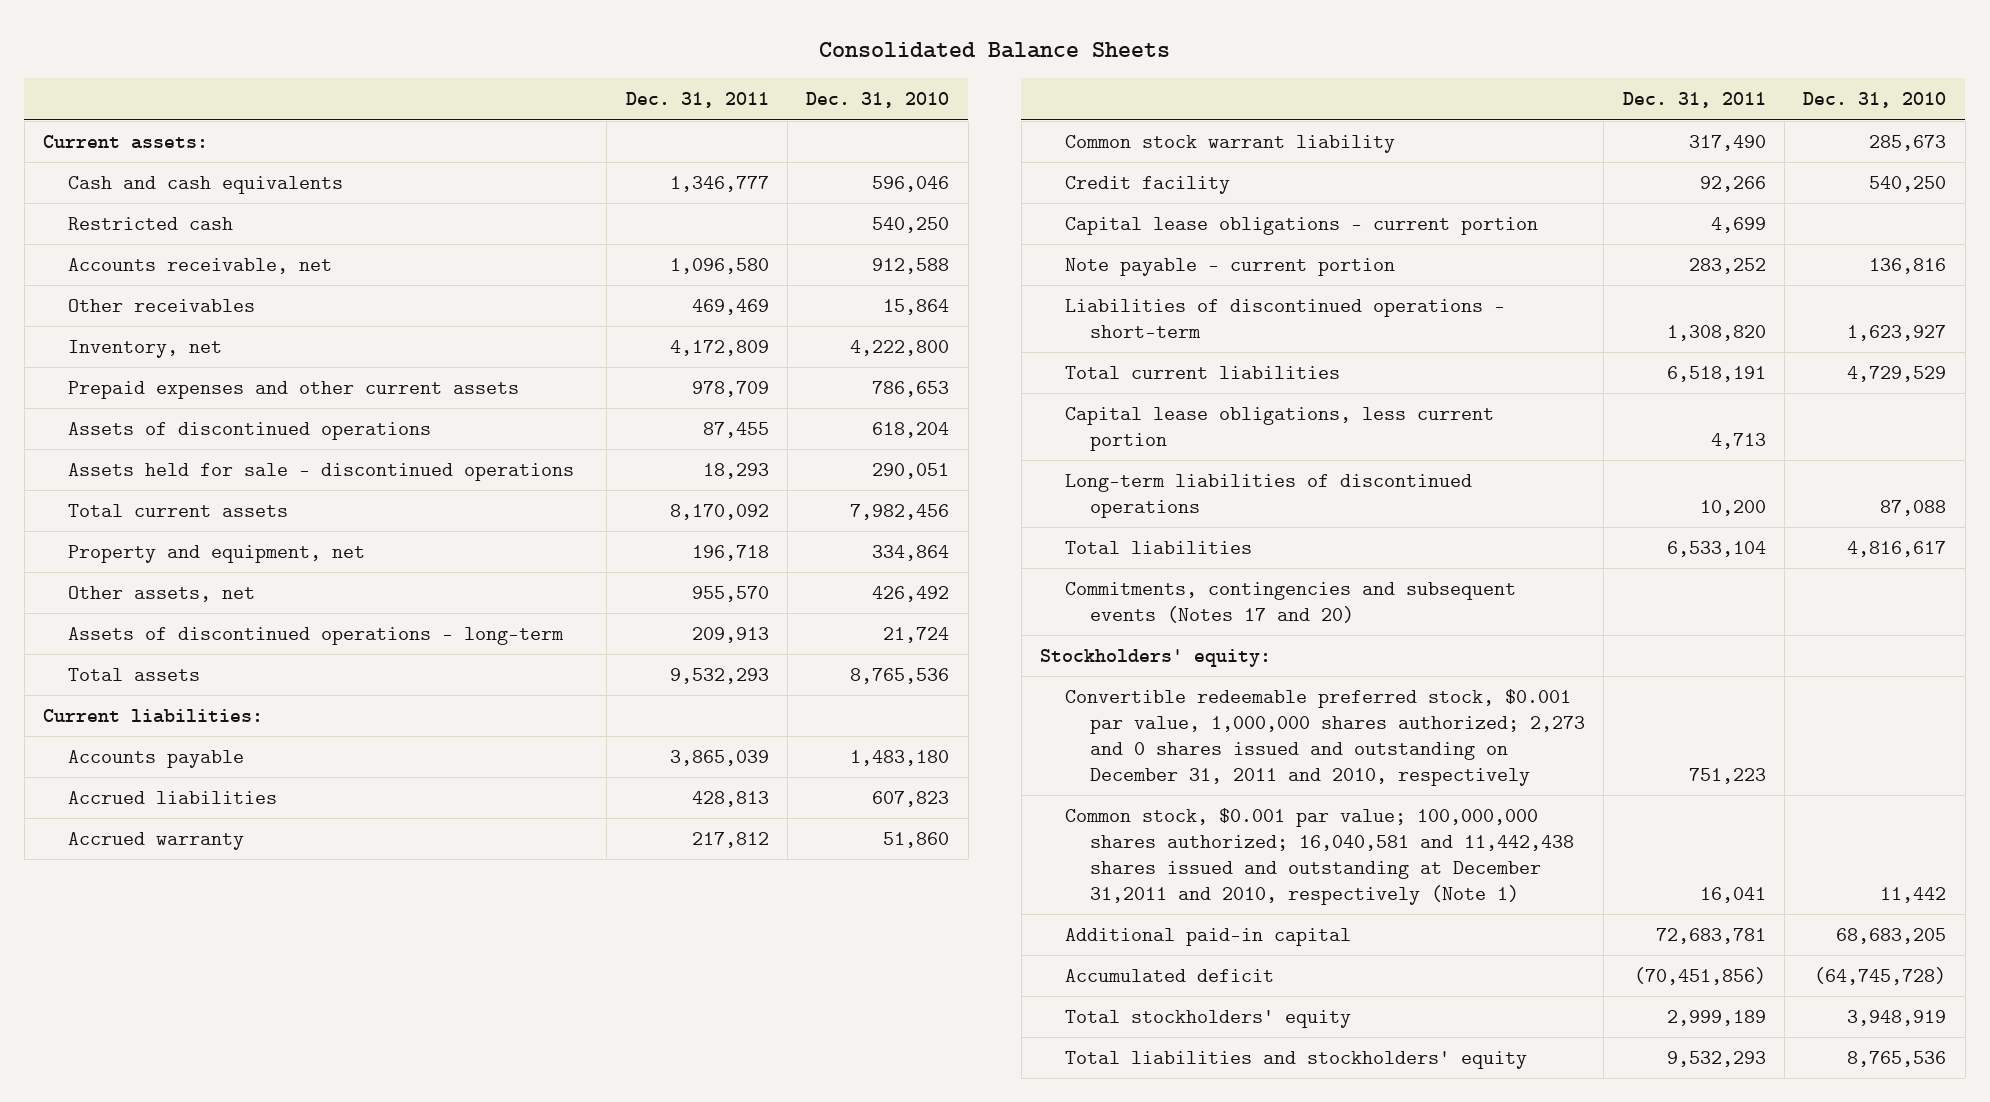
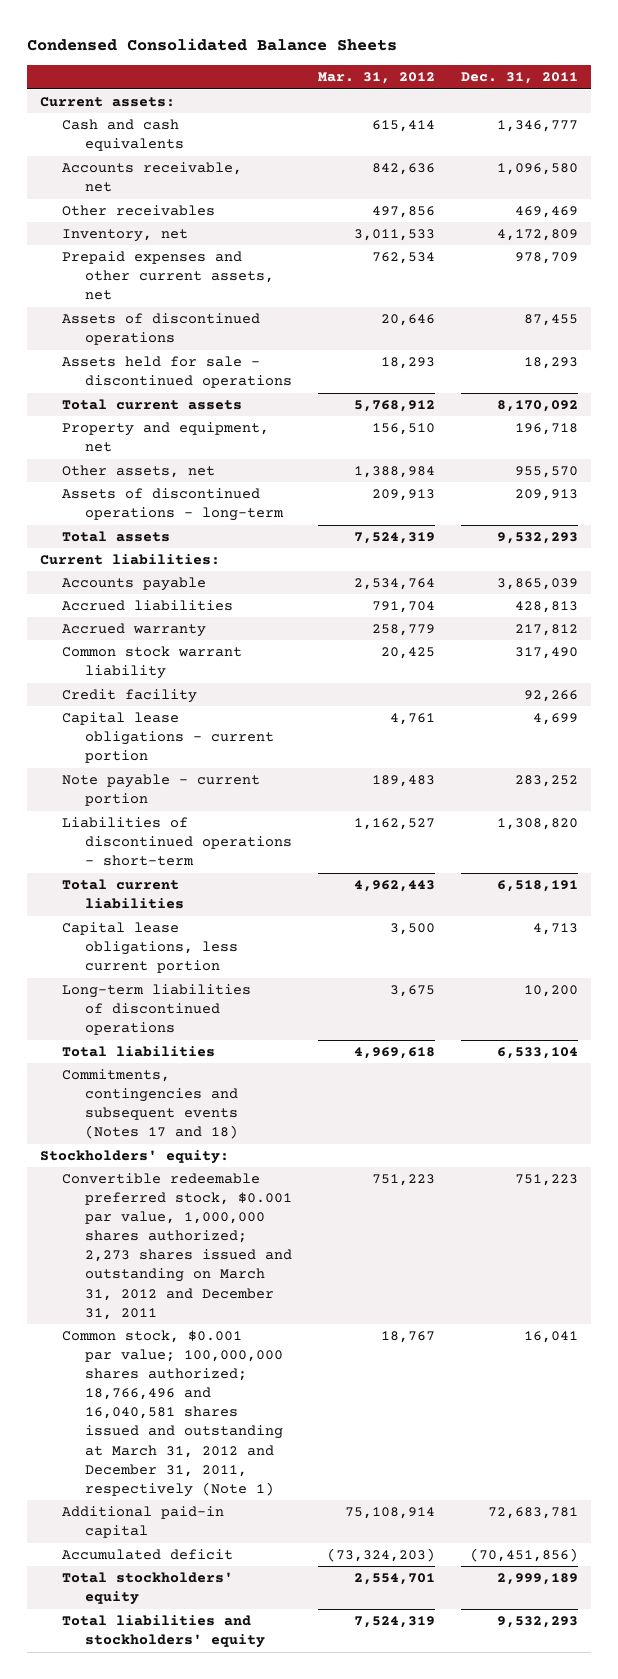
[818,41,1170,58] Consolidated Balance Sheets -> [26,38,397,52] Condensed Consolidated Balance Sheets
[806,92,950,109] Dec. 31, 2010 -> none
none -> [317,72,435,85] Mar. 31, 2012
[67,217,233,231] Restricted cash -> none
[67,381,519,400] Prepaid expenses and other current assets -> [62,251,274,301] Prepaid expenses and other current assets, net
[1064,582,1516,624] Commitments, contingencies and subsequent events (Notes 17 and 20) -> [62,1069,238,1140] Commitments, contingencies and subsequent events (Notes 17 and 18)
[1064,689,1585,787] Convertible redeemable preferred stock, $0.001 par value, 1,000,000 shares authorized; 2,273 and 0 shares issued and outstanding on December 31, 2011 and 2010, respectively -> [62,1173,292,1320] Convertible redeemable preferred stock, $0.001 par value, 1,000,000 shares authorized; 2,273 shares issued and outstanding on March 31, 2012 and December 31, 2011
[1064,808,1574,906] Common stock, $0.001 par value; 100,000,000 shares authorized; 16,040,581 and 11,442,438 shares issued and outstanding at December 31,2011 and 2010, respectively (Note 1) -> [62,1330,283,1497] Common stock, $0.001 par value; 100,000,000 shares authorized; 18,766,496 and 16,040,581 shares issued and outstanding at March 31, 2012 and December 31, 2011, respectively (Note 1)

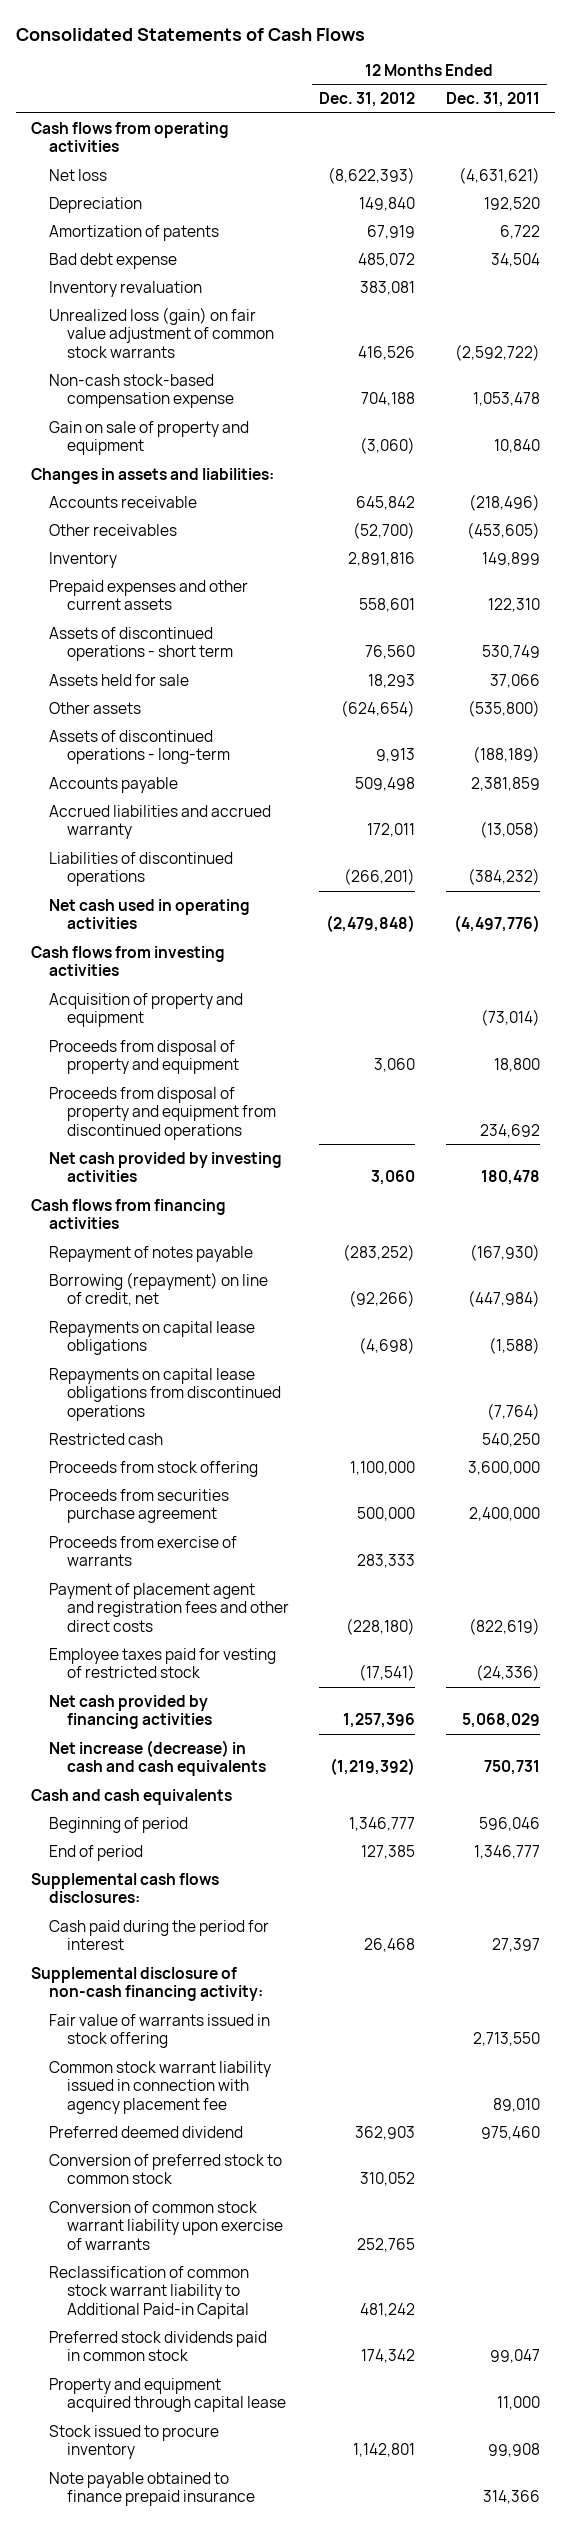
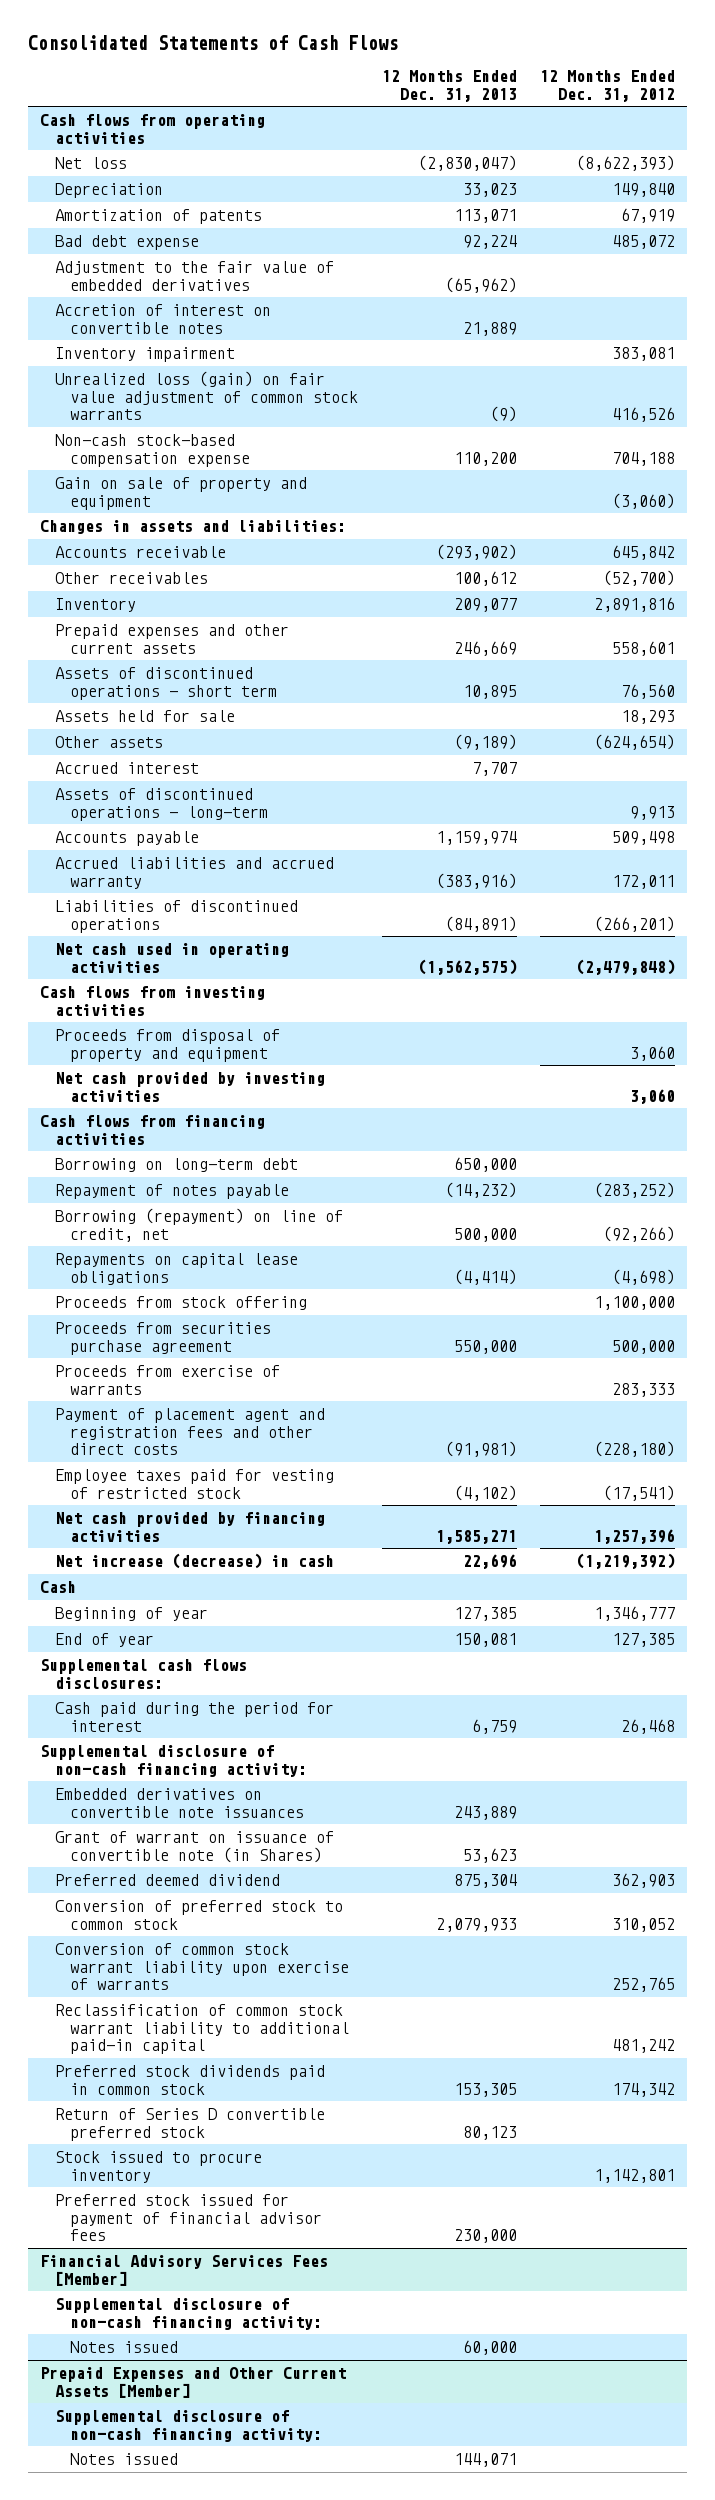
[445,92,540,108] Dec. 31, 2011 -> none
none -> [381,70,517,102] 12 Months Ended Dec. 31, 2013
none -> [55,261,335,291] Adjustment to the fair value of embedded derivatives
none -> [55,304,272,334] Accretion of interest on convertible notes
[49,280,203,297] Inventory revaluation -> [55,347,236,363] Inventory impairment
none -> [55,762,200,775] Accrued interest
[49,992,244,1028] Acquisition of property and equipment -> none
[49,1086,276,1140] Proceeds from disposal of property and equipment from discontinued operations -> none
none -> [55,1158,299,1173] Borrowing on long-term debt
[49,1367,281,1421] Repayments on capital lease obligations from discontinued operations -> none
[49,1432,164,1445] Restricted cash -> none
[31,1788,233,1805] Cash and cash equivalents -> none
[49,1739,266,1777] Net increase (decrease) in cash and cash equivalents -> [55,1553,335,1570] Net increase (decrease) in cash
none -> [40,1581,77,1594] Cash
[49,1816,189,1833] Beginning of period -> [55,1607,209,1622] Beginning of year
[49,1844,144,1861] End of period -> [55,1633,155,1648] End of year
[49,2013,271,2049] Fair value of warrants issued in stock offering -> none
[49,2060,272,2114] Common stock warrant liability issued in connection with agency placement fee -> none
none -> [55,1788,305,1818] Embedded derivatives on convertible note issuances
none -> [55,1831,335,1863] Grant of warrant on issuance of convertible note (in Shares)
[49,2265,250,2319] Reclassification of common stock warrant liability to Additional Paid-in Capital -> [55,2004,350,2055] Reclassification of common stock warrant liability to additional paid-in capital
[49,2377,286,2413] Property and equipment acquired through capital lease -> none
none -> [55,2108,326,2141] Return of Series D convertible preferred stock
none -> [55,2194,323,2242] Preferred stock issued for payment of financial advisor fees
none -> [40,2255,329,2286] Financial Advisory Services Fees [Member]
none -> [55,2298,323,2330] Supplemental disclosure of non-cash financing activity:
[49,2471,255,2507] Note payable obtained to finance prepaid insurance -> [70,2341,179,2354] Notes issued
none -> [40,2367,347,2398] Prepaid Expenses and Other Current Assets [Member]
none -> [55,2410,323,2442] Supplemental disclosure of non-cash financing activity:
none -> [70,2453,179,2466] Notes issued

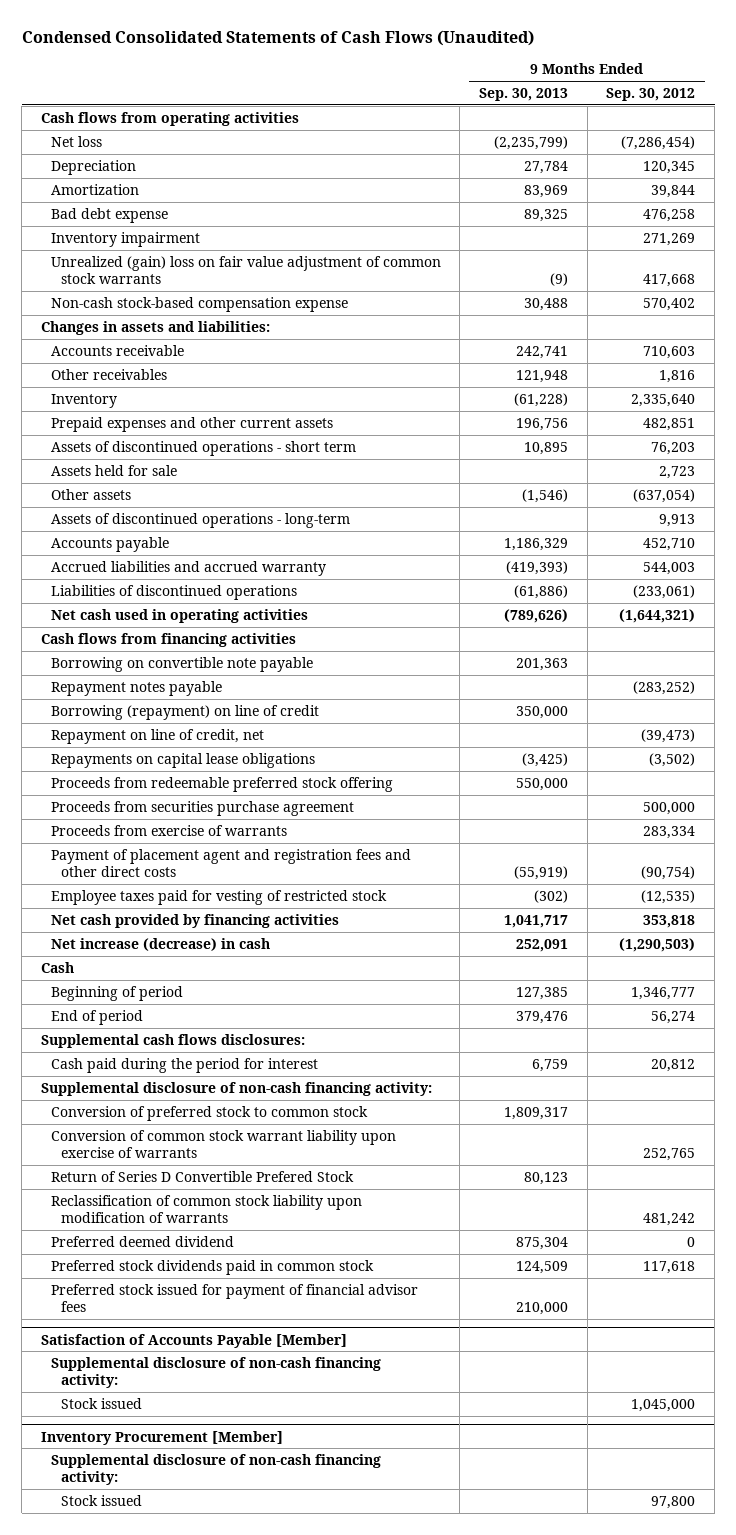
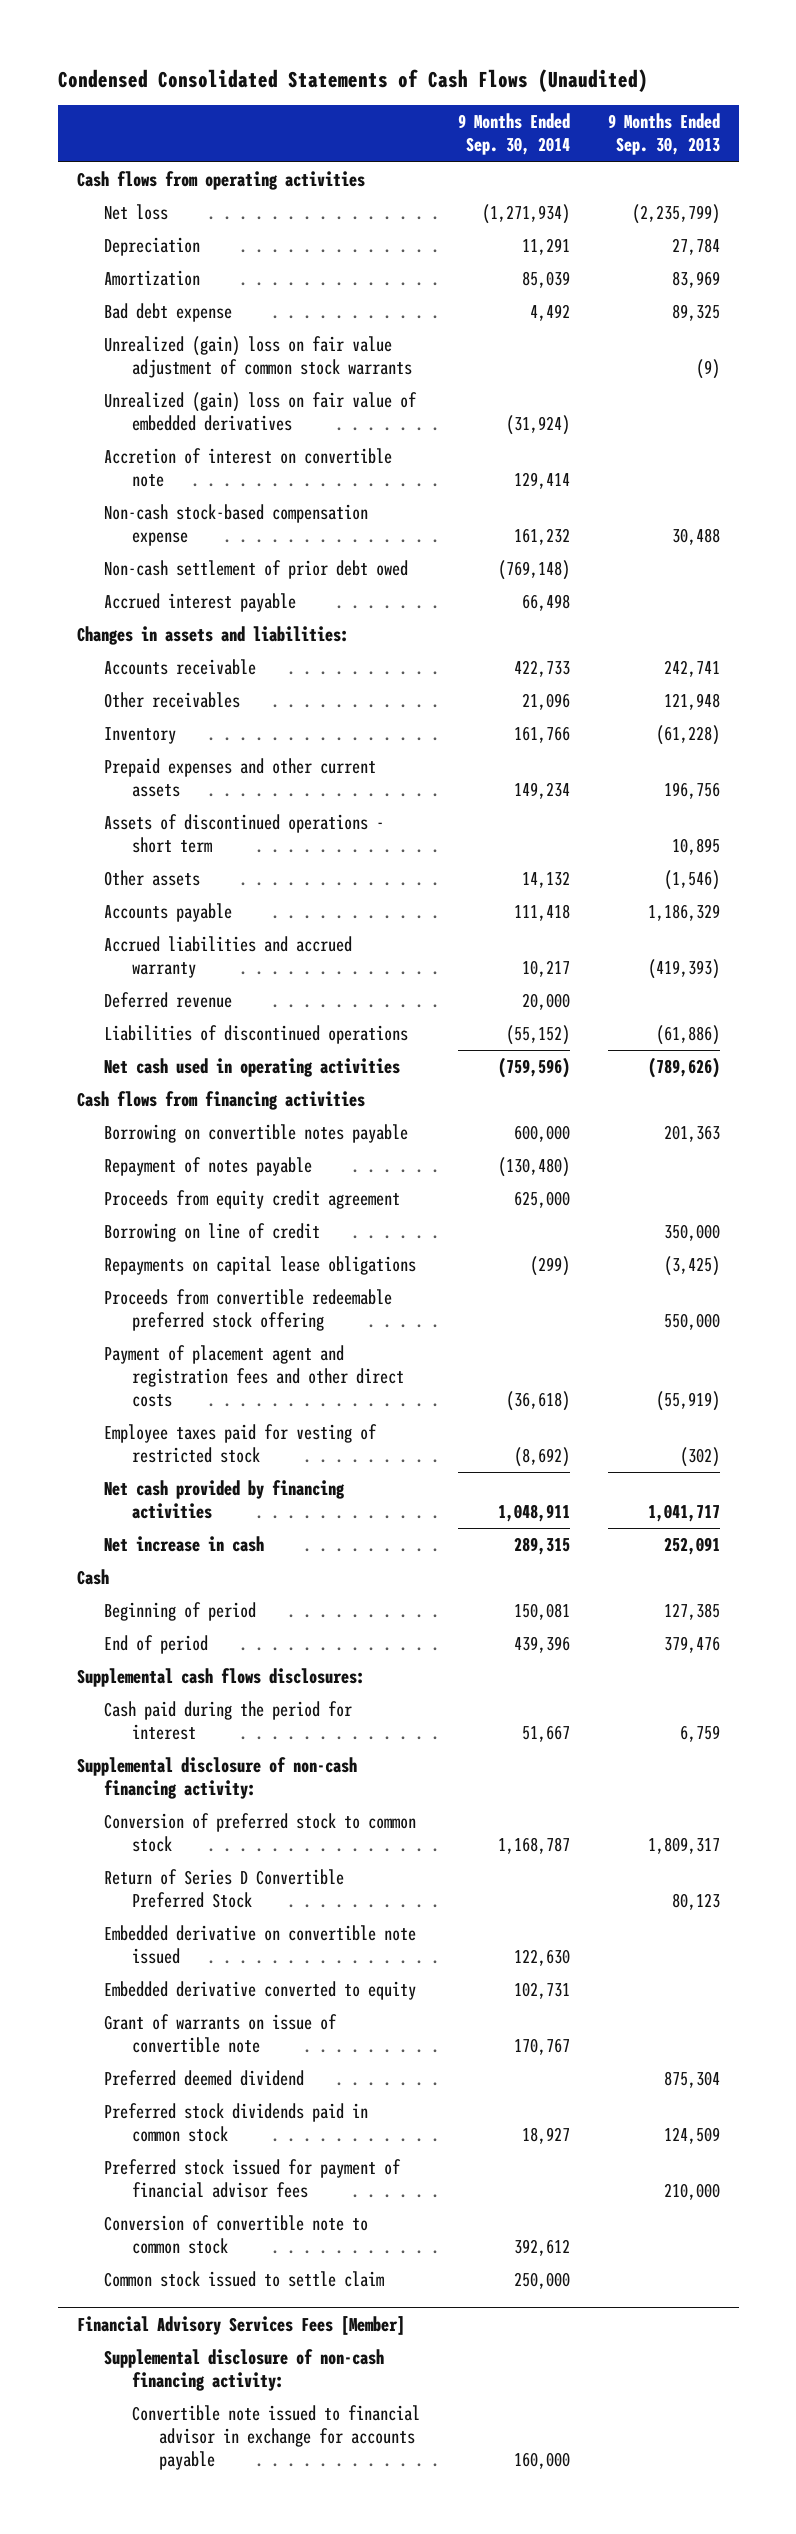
[606,87,696,101] Sep. 30, 2012 -> none
none -> [457,113,570,156] 9 Months Ended Sep. 30, 2014
[50,231,200,247] Inventory impairment -> none
none -> [104,392,418,432] Unrealized (gain) loss on fair value of embedded derivatives
none -> [104,448,393,488] Accretion of interest on convertible note
none -> [104,560,409,580] Non-cash settlement of prior debt owed
none -> [104,593,297,613] Accrued interest payable
[50,464,177,476] Assets held for sale -> none
[50,512,350,528] Assets of discontinued operations - long-term -> none
none -> [104,992,233,1009] Deferred revenue
[50,728,264,744] Repayment on line of credit, net -> none
[50,656,313,672] Borrowing on convertible note payable -> [104,1124,409,1144] Borrowing on convertible notes payable
[50,680,222,696] Repayment notes payable -> [104,1157,313,1177] Repayment of notes payable
none -> [104,1190,401,1210] Proceeds from equity credit agreement
[50,704,319,720] Borrowing (repayment) on line of credit -> [104,1223,321,1243] Borrowing on line of credit
[50,800,354,816] Proceeds from securities purchase agreement -> none
[50,824,287,836] Proceeds from exercise of warrants -> none
[50,776,393,792] Proceeds from redeemable preferred stock offering -> [104,1289,393,1332] Proceeds from convertible redeemable preferred stock offering
[50,937,270,951] Net increase (decrease) in cash -> [104,1536,265,1553] Net increase in cash
[50,1129,396,1159] Conversion of common stock warrant liability upon exercise of warrants -> none
[50,1194,362,1224] Reclassification of common stock liability upon modification of warrants -> none
[50,1170,354,1182] Return of Series D Convertible Prefered Stock -> [104,1869,345,1909] Return of Series D Convertible Preferred Stock
none -> [104,1925,417,1965] Embedded derivative on convertible note issued
none -> [104,1981,417,2001] Embedded derivative converted to equity
none -> [104,2014,338,2054] Grant of warrants on issue of convertible note
[40,1333,347,1348] Satisfaction of Accounts Payable [Member] -> none
[50,1356,381,1389] Supplemental disclosure of non-cash financing activity: -> none
[60,1397,142,1409] Stock issued -> none
[40,1430,283,1445] Inventory Procurement [Member] -> none
none -> [104,2215,369,2255] Conversion of convertible note to common stock
none -> [104,2271,385,2288] Common stock issued to settle claim
none -> [76,2315,405,2335] Financial Advisory Services Fees [Member]
[60,1494,142,1506] Stock issued -> none
none -> [131,2405,420,2471] Convertible note issued to financial advisor in exchange for accounts payable

